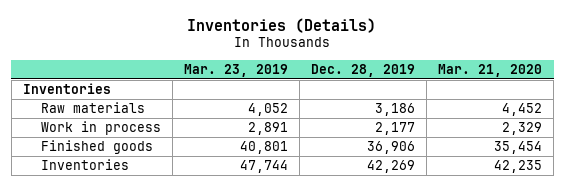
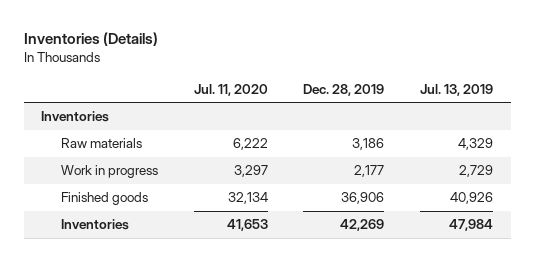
[184,63,289,77] Mar. 23, 2019 -> none
[438,63,543,77] Mar. 21, 2020 -> none
none -> [193,83,268,96] Jul. 11, 2020
none -> [420,83,494,96] Jul. 13, 2019
[41,120,162,135] Work in process -> [60,165,158,179] Work in progress

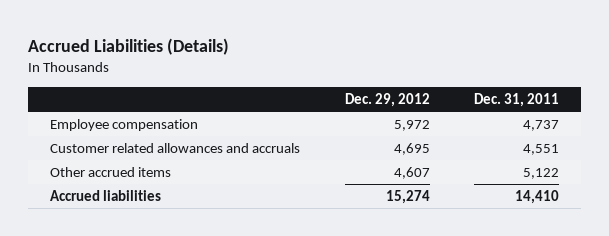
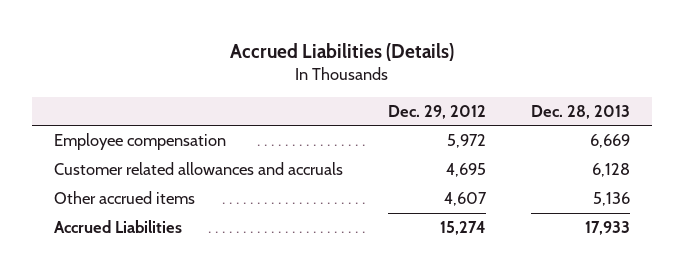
[474,93,560,108] Dec. 31, 2011 -> none
none -> [530,104,630,119] Dec. 28, 2013
[50,189,162,201] Accrued liabilities -> [54,220,183,234] Accrued Liabilities

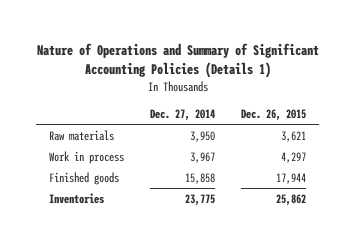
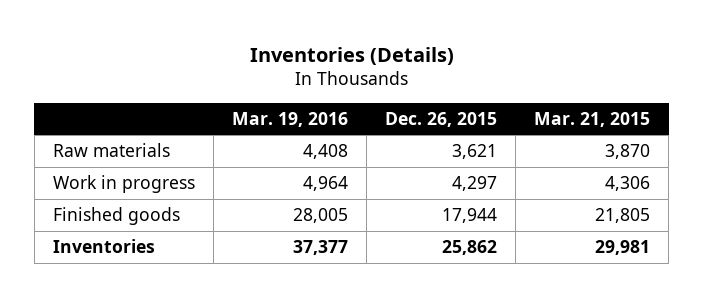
[36,43,319,79] Nature of Operations and Summary of Significant Accounting Policies (Details 1) -> [249,46,454,65] Inventories (Details)
[150,108,216,121] Dec. 27, 2014 -> none
none -> [231,111,348,127] Mar. 19, 2016
none -> [534,111,651,127] Mar. 21, 2015
[49,150,125,164] Work in process -> [52,175,195,194] Work in progress

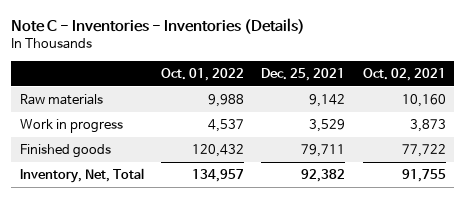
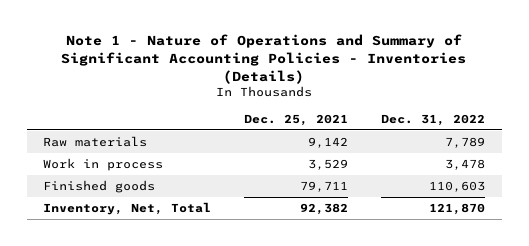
[10,17,305,34] Note C - Inventories - Inventories (Details) -> [61,33,467,84] Note 1 - Nature of Operations and Summary of Significant Accounting Policies - Inventories (Details)
[160,67,244,81] Oct. 01, 2022 -> none
[362,67,446,81] Oct. 02, 2021 -> none
none -> [381,113,486,126] Dec. 31, 2022
[19,119,123,134] Work in progress -> [43,157,164,171] Work in process

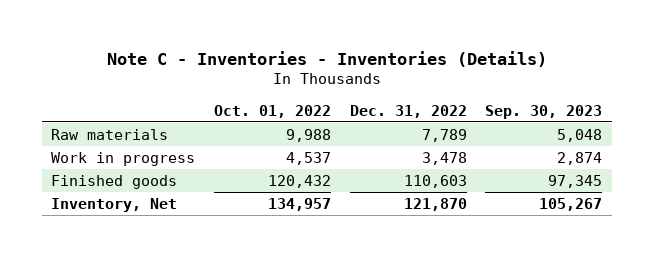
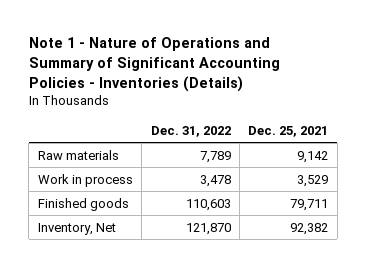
[106,50,547,67] Note C - Inventories - Inventories (Details) -> [28,37,280,93] Note 1 - Nature of Operations and Summary of Significant Accounting Policies - Inventories (Details)
[214,104,332,118] Oct. 01, 2022 -> none
[485,104,603,119] Sep. 30, 2023 -> none
none -> [248,125,329,137] Dec. 25, 2021
[51,151,196,166] Work in progress -> [37,173,133,187] Work in process

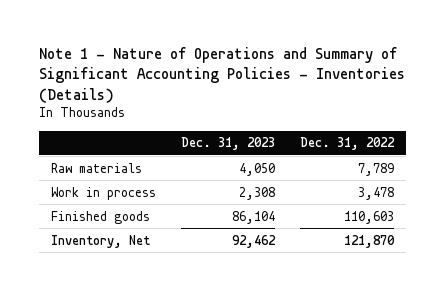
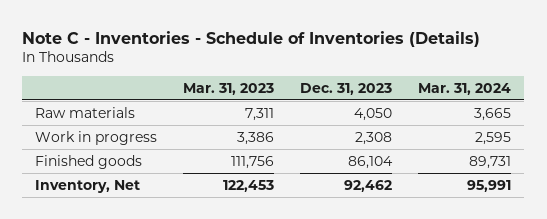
[38,46,405,103] Note 1 - Nature of Operations and Summary of Significant Accounting Policies - Inventories (Details) -> [22,30,481,47] Note C - Inventories - Schedule of Inventories (Details)
[299,137,395,151] Dec. 31, 2022 -> none
none -> [183,82,275,95] Mar. 31, 2023
none -> [418,82,512,95] Mar. 31, 2024
[51,186,157,200] Work in process -> [35,130,158,145] Work in progress

